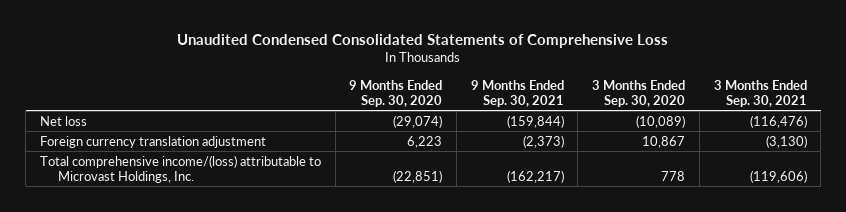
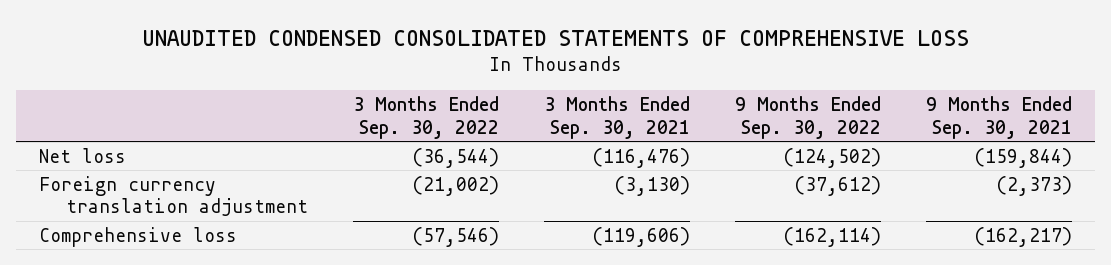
[177,34,669,49] Unaudited Condensed Consolidated Statements of Comprehensive Loss -> [141,29,969,46] UNAUDITED CONDENSED CONSOLIDATED STATEMENTS OF COMPREHENSIVE LOSS
[349,79,443,107] 9 Months Ended Sep. 30, 2020 -> none
[592,79,686,107] 3 Months Ended Sep. 30, 2020 -> none
none -> [353,96,500,139] 3 Months Ended Sep. 30, 2022
none -> [735,96,882,139] 9 Months Ended Sep. 30, 2022
[39,154,321,183] Total comprehensive income/(loss) attributable to Microvast Holdings, Inc. -> [38,226,237,247] Comprehensive loss

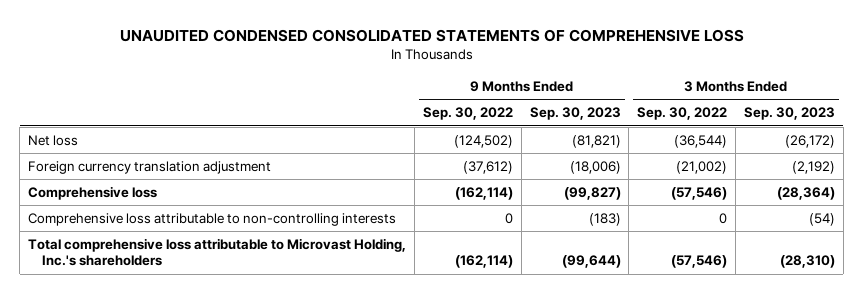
[544,96,691,139] 3 Months Ended Sep. 30, 2021 -> none
[926,96,1073,139] 9 Months Ended Sep. 30, 2021 -> none
none -> [529,107,621,121] Sep. 30, 2023
none -> [743,107,835,121] Sep. 30, 2023
none -> [28,213,397,227] Comprehensive loss attributable to non-controlling interests
none -> [28,238,407,267] Total comprehensive loss attributable to Microvast Holding, Inc.'s shareholders

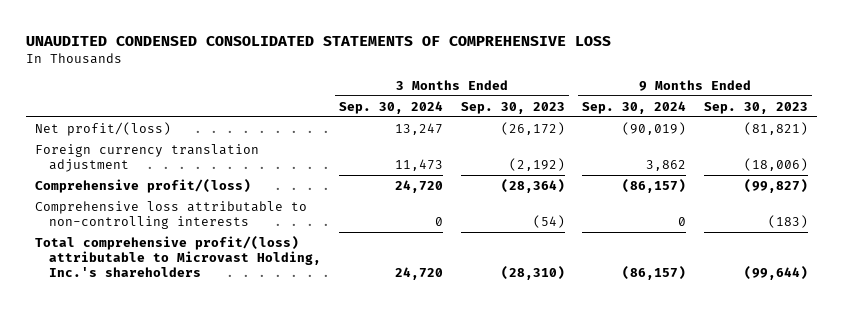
[422,107,513,121] Sep. 30, 2022 -> none
[637,107,728,121] Sep. 30, 2022 -> none
none -> [338,100,443,114] Sep. 30, 2024
none -> [582,100,687,114] Sep. 30, 2024
[28,135,79,147] Net loss -> [35,121,172,136] Net profit/(loss)
[28,186,158,201] Comprehensive loss -> [35,178,252,193] Comprehensive profit/(loss)
[28,238,407,267] Total comprehensive loss attributable to Microvast Holding, Inc.'s shareholders -> [35,235,322,277] Total comprehensive profit/(loss) attributable to Microvast Holding, Inc.'s shareholders

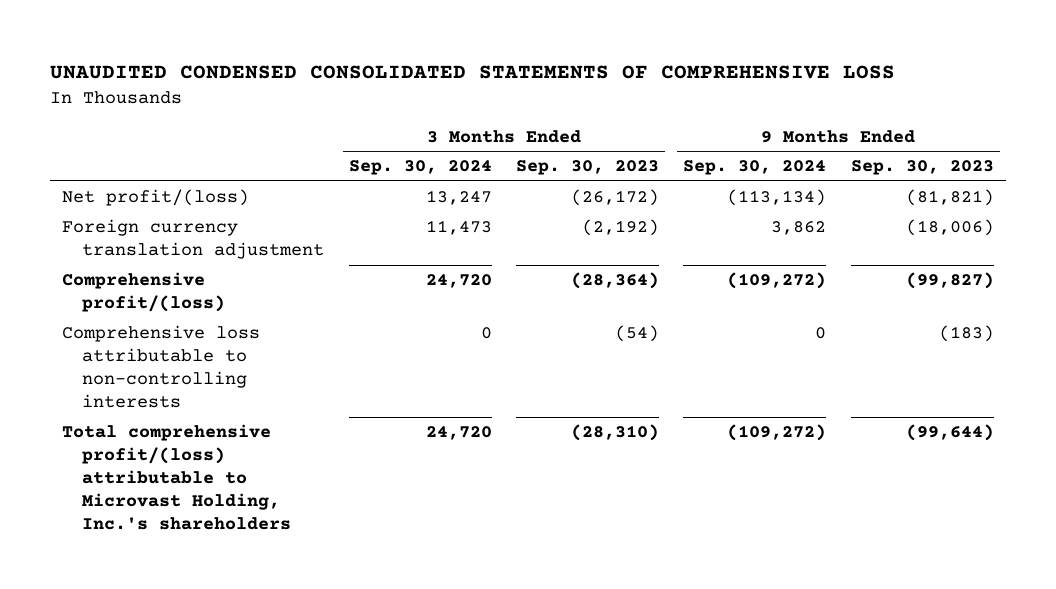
[622,121,687,135] (90,019) -> [727,189,827,207] (113,134)
[622,178,687,193] (86,157) -> [727,272,827,290] (109,272)
[622,265,687,280] (86,157) -> [727,424,827,442] (109,272)

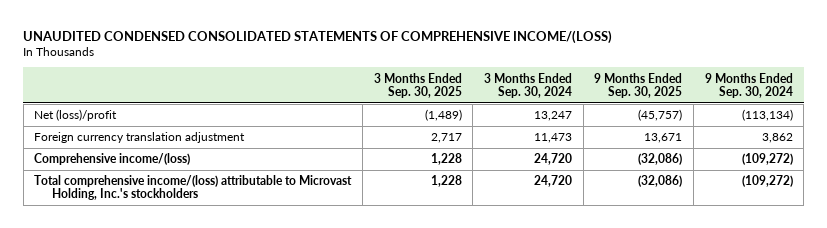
[49,65,895,80] UNAUDITED CONDENSED CONSOLIDATED STATEMENTS OF COMPREHENSIVE LOSS -> [23,29,613,44] UNAUDITED CONDENSED CONSOLIDATED STATEMENTS OF COMPREHENSIVE INCOME/(LOSS)
[516,160,660,176] Sep. 30, 2023 -> none
[850,160,994,176] Sep. 30, 2023 -> none
none -> [373,72,462,98] 3 Months Ended Sep. 30, 2025
none -> [594,72,683,98] 9 Months Ended Sep. 30, 2025
[61,189,249,207] Net profit/(loss) -> [34,109,118,122] Net (loss)/profit
[61,325,260,409] Comprehensive loss attributable to non-controlling interests -> none
[61,272,226,313] Comprehensive profit/(loss) -> [34,153,191,166] Comprehensive income/(loss)
[61,424,292,531] Total comprehensive profit/(loss) attributable to Microvast Holding, Inc.'s shareholders -> [34,175,353,201] Total comprehensive income/(loss) attributable to Microvast Holding, Inc.'s stockholders

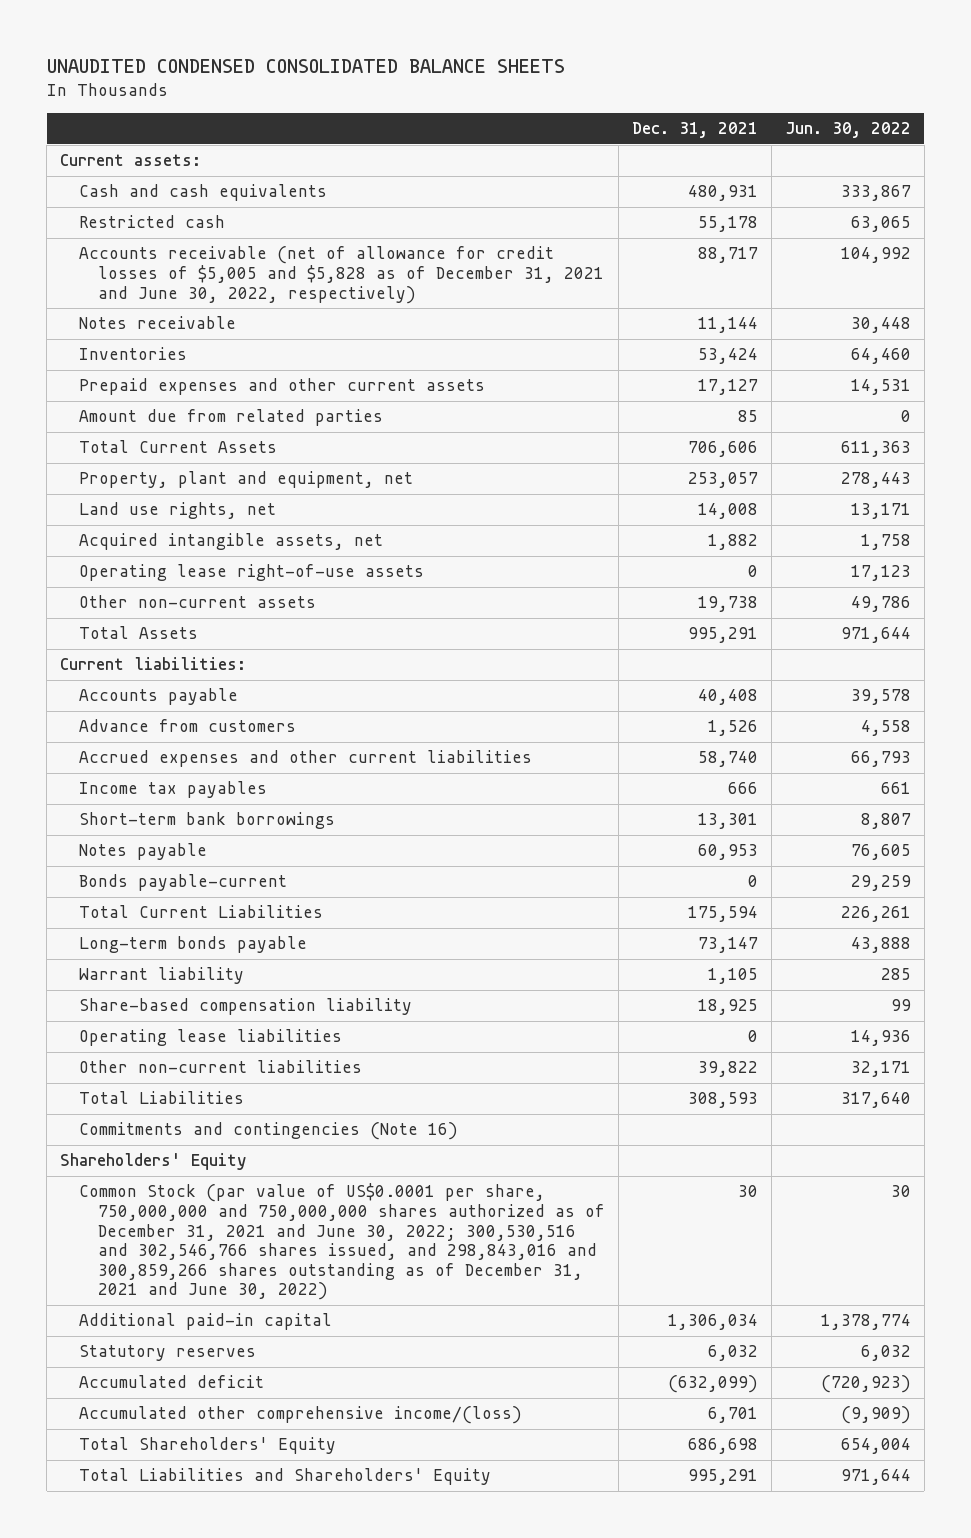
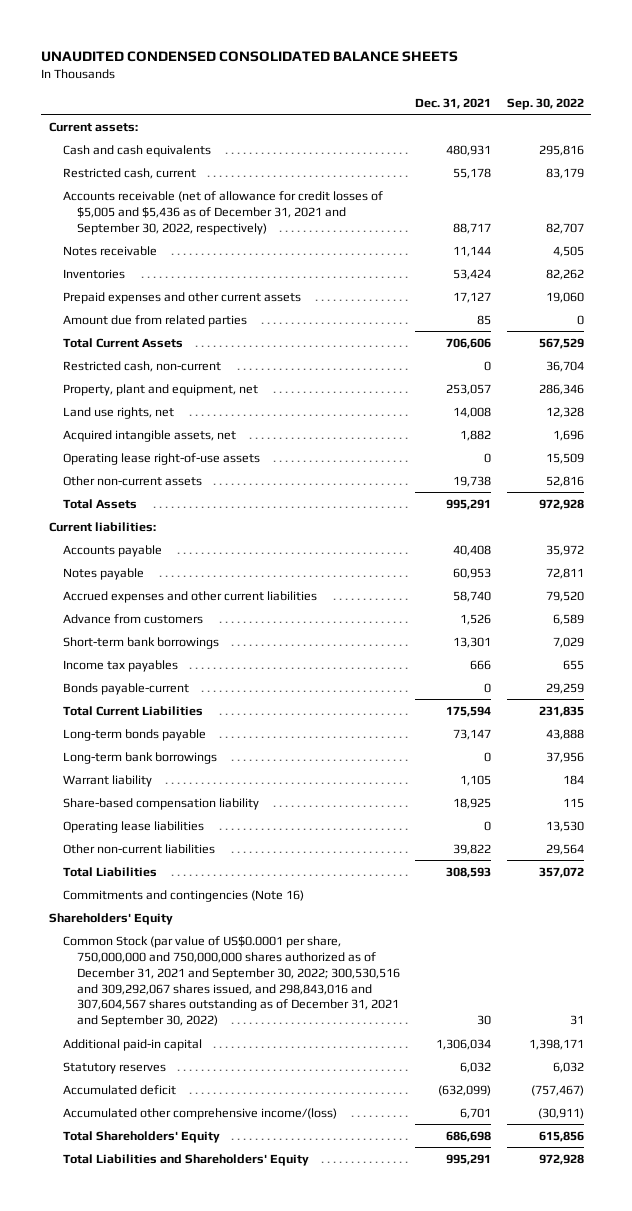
[784,122,911,139] Jun. 30, 2022 -> none
none -> [506,97,584,110] Sep. 30, 2022
[79,215,226,229] Restricted cash -> [63,167,197,179] Restricted cash, current
[79,246,605,304] Accounts receivable (net of allowance for credit losses of $5,005 and $5,828 as of December 31, 2021 and June 30, 2022, respectively) -> [63,190,384,235] Accounts receivable (net of allowance for credit losses of $5,005 and $5,436 as of December 31, 2021 and September 30, 2022, respectively)
none -> [63,360,222,372] Restricted cash, non-current
[79,843,208,861] Notes payable -> [63,567,145,580] Notes payable
[79,719,297,733] Advance from customers -> [63,613,204,624] Advance from customers
[79,781,268,799] Income tax payables -> [63,659,179,672] Income tax payables
none -> [63,751,218,764] Long-term bank borrowings
[79,1183,606,1301] Common Stock (par value of US$0.0001 per share, 750,000,000 and 750,000,000 shares authorized as of December 31, 2021 and June 30, 2022; 300,530,516 and 302,546,766 shares issued, and 298,843,016 and 300,859,266 shares outstanding as of December 31, 2021 and June 30, 2022) -> [63,935,401,1028] Common Stock (par value of US$0.0001 per share, 750,000,000 and 750,000,000 shares authorized as of December 31, 2021 and September 30, 2022; 300,530,516 and 309,292,067 shares issued, and 298,843,016 and 307,604,567 shares outstanding as of December 31, 2021 and September 30, 2022)

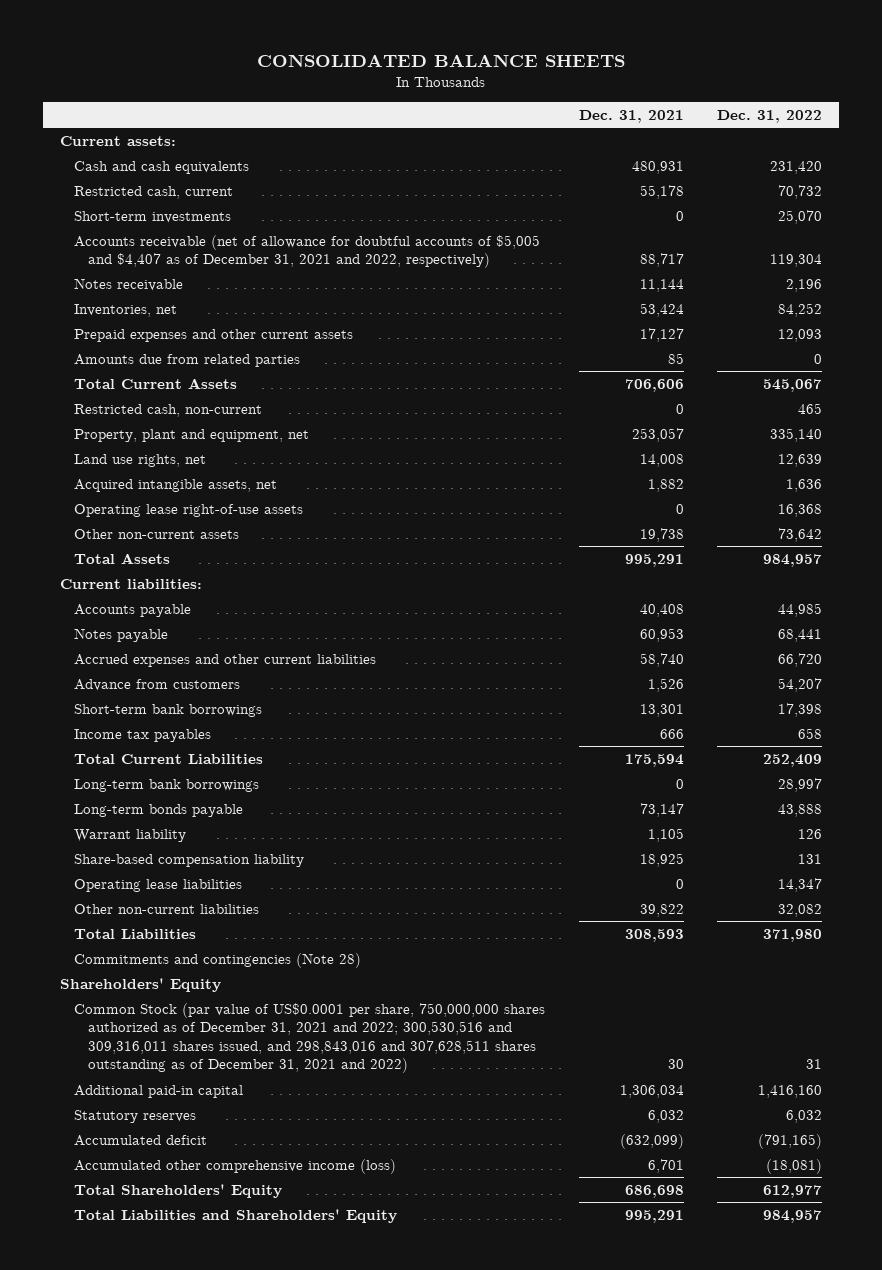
[41,50,459,62] UNAUDITED CONDENSED CONSOLIDATED BALANCE SHEETS -> [257,53,626,67] CONSOLIDATED BALANCE SHEETS
[506,97,584,110] Sep. 30, 2022 -> none
none -> [717,110,823,124] Dec. 31, 2022
none -> [73,210,231,223] Short-term investments
[63,190,384,235] Accounts receivable (net of allowance for credit losses of $5,005 and $5,436 as of December 31, 2021 and September 30, 2022, respectively) -> [73,234,540,269] Accounts receivable (net of allowance for doubtful accounts of $5,005 and $4,407 as of December 31, 2021 and 2022, respectively)
[63,268,126,279] Inventories -> [73,303,177,317] Inventories, net
[63,314,248,327] Amount due from related parties -> [73,353,300,367] Amounts due from related parties
[63,682,190,695] Bonds payable-current -> none
[63,728,207,741] Long-term bonds payable -> [73,803,243,817] Long-term bonds payable
[63,889,305,902] Commitments and contingencies (Note 16) -> [73,952,361,968] Commitments and contingencies (Note 28)
[63,935,401,1028] Common Stock (par value of US$0.0001 per share, 750,000,000 and 750,000,000 shares authorized as of December 31, 2021 and September 30, 2022; 300,530,516 and 309,292,067 shares issued, and 298,843,016 and 307,604,567 shares outstanding as of December 31, 2021 and September 30, 2022) -> [73,1002,545,1074] Common Stock (par value of US$0.0001 per share, 750,000,000 shares authorized as of December 31, 2021 and 2022; 300,530,516 and 309,316,011 shares issued, and 298,843,016 and 307,628,511 shares outstanding as of December 31, 2021 and 2022)
[63,1107,338,1120] Accumulated other comprehensive income/(loss) -> [73,1158,396,1174] Accumulated other comprehensive income (loss)

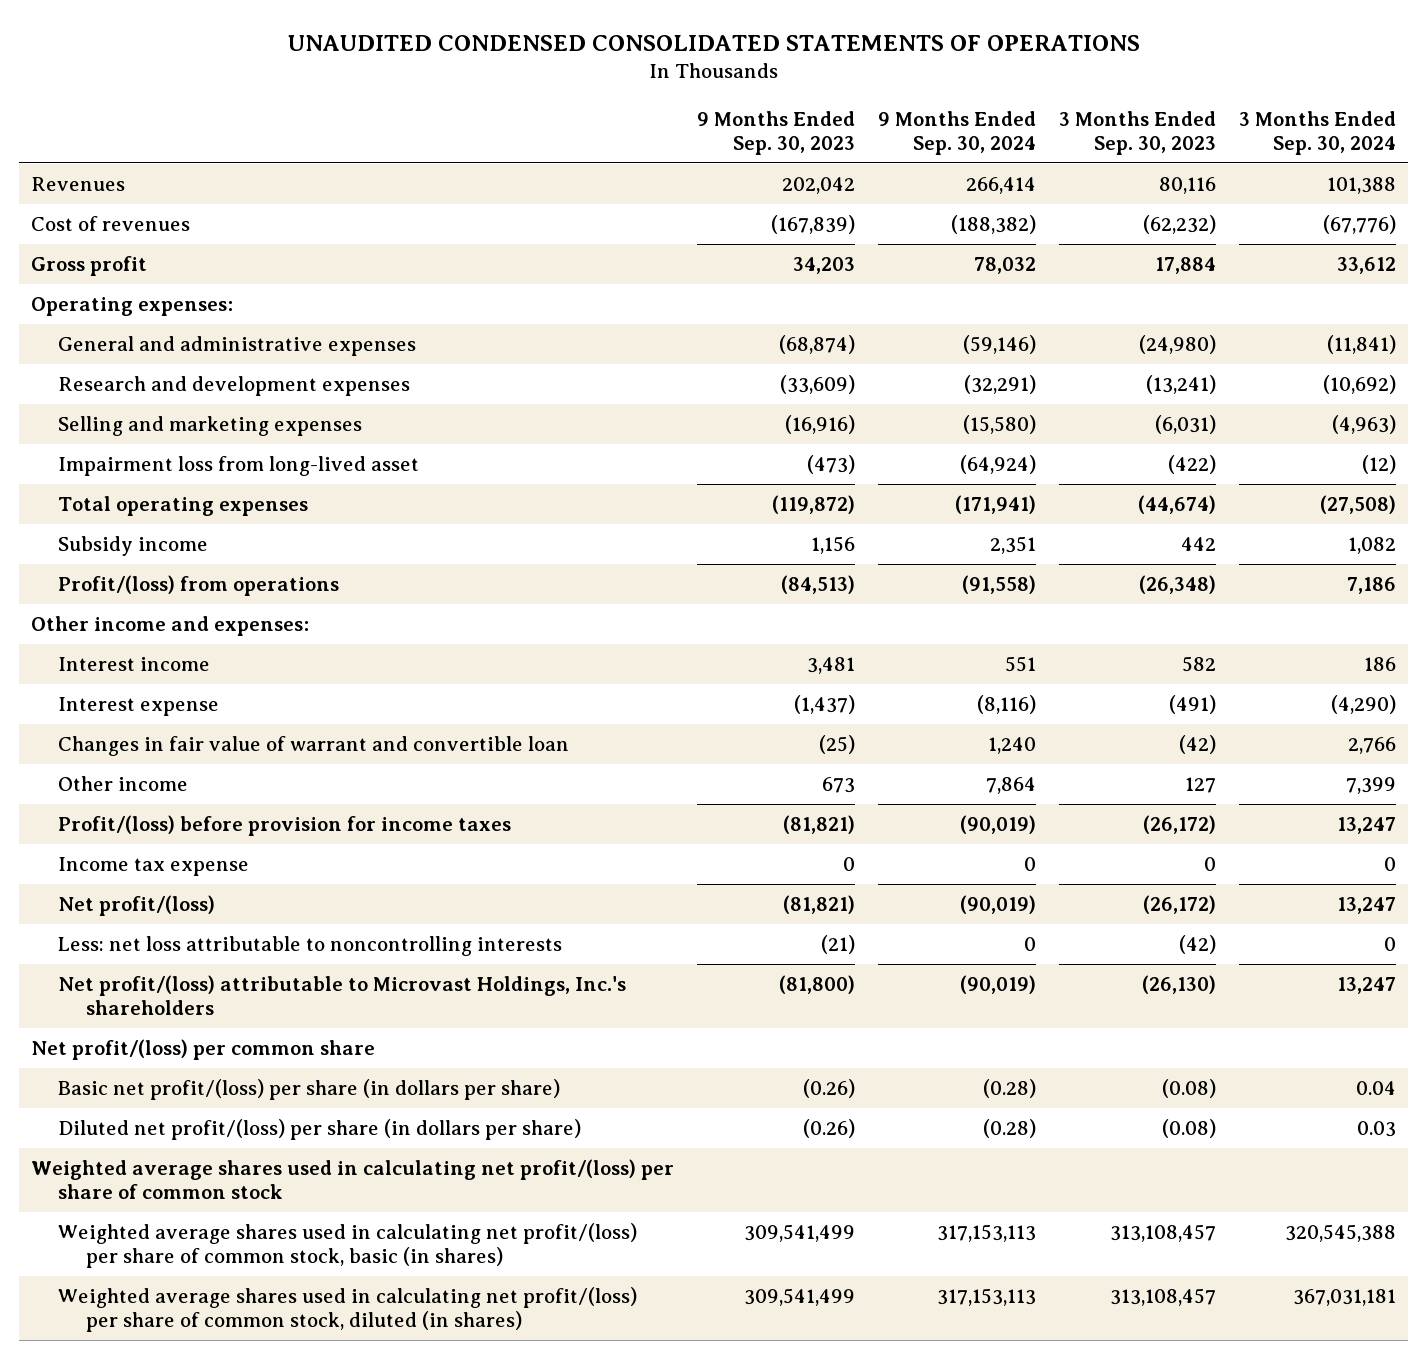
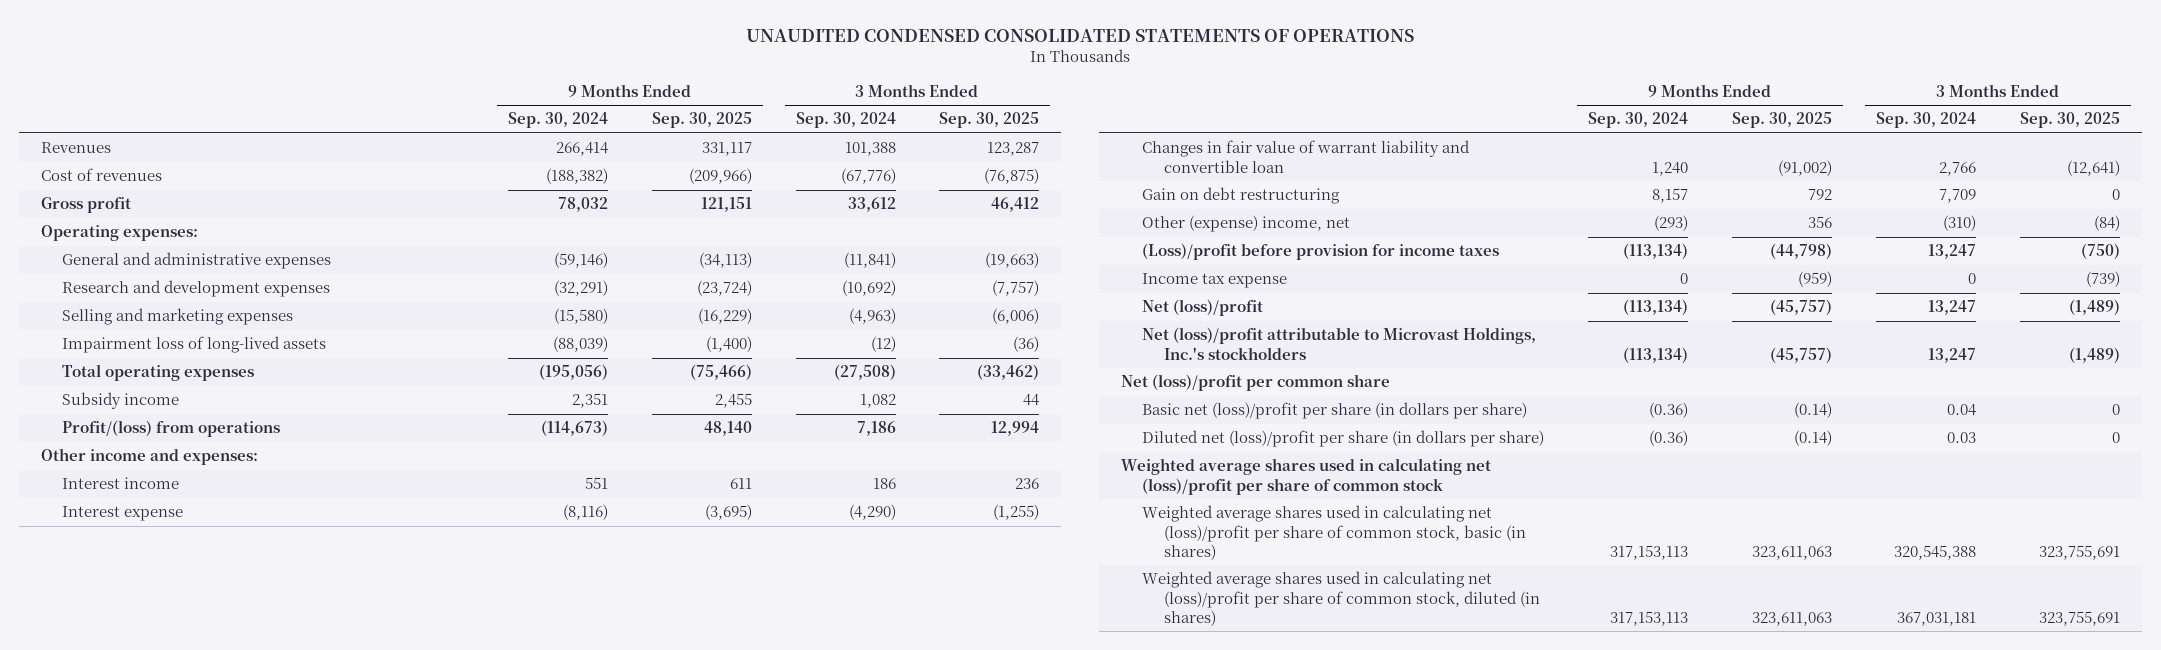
[697,110,856,155] 9 Months Ended Sep. 30, 2023 -> none
[1059,110,1217,155] 3 Months Ended Sep. 30, 2023 -> none
none -> [651,112,752,129] Sep. 30, 2025
none -> [939,112,1040,129] Sep. 30, 2025
[58,456,420,477] Impairment loss from long-lived asset -> [61,336,326,354] Impairment loss of long-lived assets
[960,455,1037,475] (64,924) -> [552,336,608,353] (88,039)
[955,495,1037,515] (171,941) -> [538,364,608,381] (195,056)
[962,575,1037,595] (91,558) -> [540,420,608,437] (114,673)
[58,736,570,757] Changes in fair value of warrant and convertible loan -> [1142,140,1471,173] Changes in fair value of warrant liability and convertible loan
none -> [1142,187,1341,205] Gain on debt restructuring
[58,776,189,792] Other income -> [1142,215,1351,233] Other (expense) income, net
[986,777,1037,795] 7,864 -> [1654,215,1689,232] (293)
[1346,777,1397,795] 7,399 -> [1943,215,1977,232] (310)
[58,815,512,837] Profit/(loss) before provision for income taxes -> [1142,243,1500,261] (Loss)/profit before provision for income taxes
[960,815,1037,835] (90,019) -> [1623,243,1689,260] (113,134)
[58,936,563,957] Less: net loss attributable to noncontrolling interests -> none
[58,895,216,917] Net profit/(loss) -> [1142,299,1264,317] Net (loss)/profit
[960,895,1037,915] (90,019) -> [1623,299,1689,316] (113,134)
[58,975,627,1016] Net profit/(loss) attributable to Microvast Holdings, Inc.'s shareholders -> [1142,327,1537,360] Net (loss)/profit attributable to Microvast Holdings, Inc.'s stockholders
[960,975,1037,995] (90,019) -> [1623,346,1689,363] (113,134)
[30,1039,375,1061] Net profit/(loss) per common share -> [1121,374,1391,392] Net (loss)/profit per common share
[58,1079,561,1101] Basic net profit/(loss) per share (in dollars per share) -> [1142,402,1528,420] Basic net (loss)/profit per share (in dollars per share)
[983,1079,1037,1099] (0.28) -> [1649,402,1689,419] (0.36)
[58,1119,582,1141] Diluted net profit/(loss) per share (in dollars per share) -> [1142,430,1545,448] Diluted net (loss)/profit per share (in dollars per share)
[983,1119,1037,1139] (0.28) -> [1649,430,1689,447] (0.36)
[30,1159,674,1200] Weighted average shares used in calculating net profit/(loss) per share of common stock -> [1121,458,1492,495] Weighted average shares used in calculating net (loss)/profit per share of common stock
[58,1223,638,1269] Weighted average shares used in calculating net profit/(loss) per share of common stock, basic (in shares) -> [1142,505,1526,560] Weighted average shares used in calculating net (loss)/profit per share of common stock, basic (in shares)
[58,1287,638,1333] Weighted average shares used in calculating net profit/(loss) per share of common stock, diluted (in shares) -> [1142,571,1540,626] Weighted average shares used in calculating net (loss)/profit per share of common stock, diluted (in shares)

